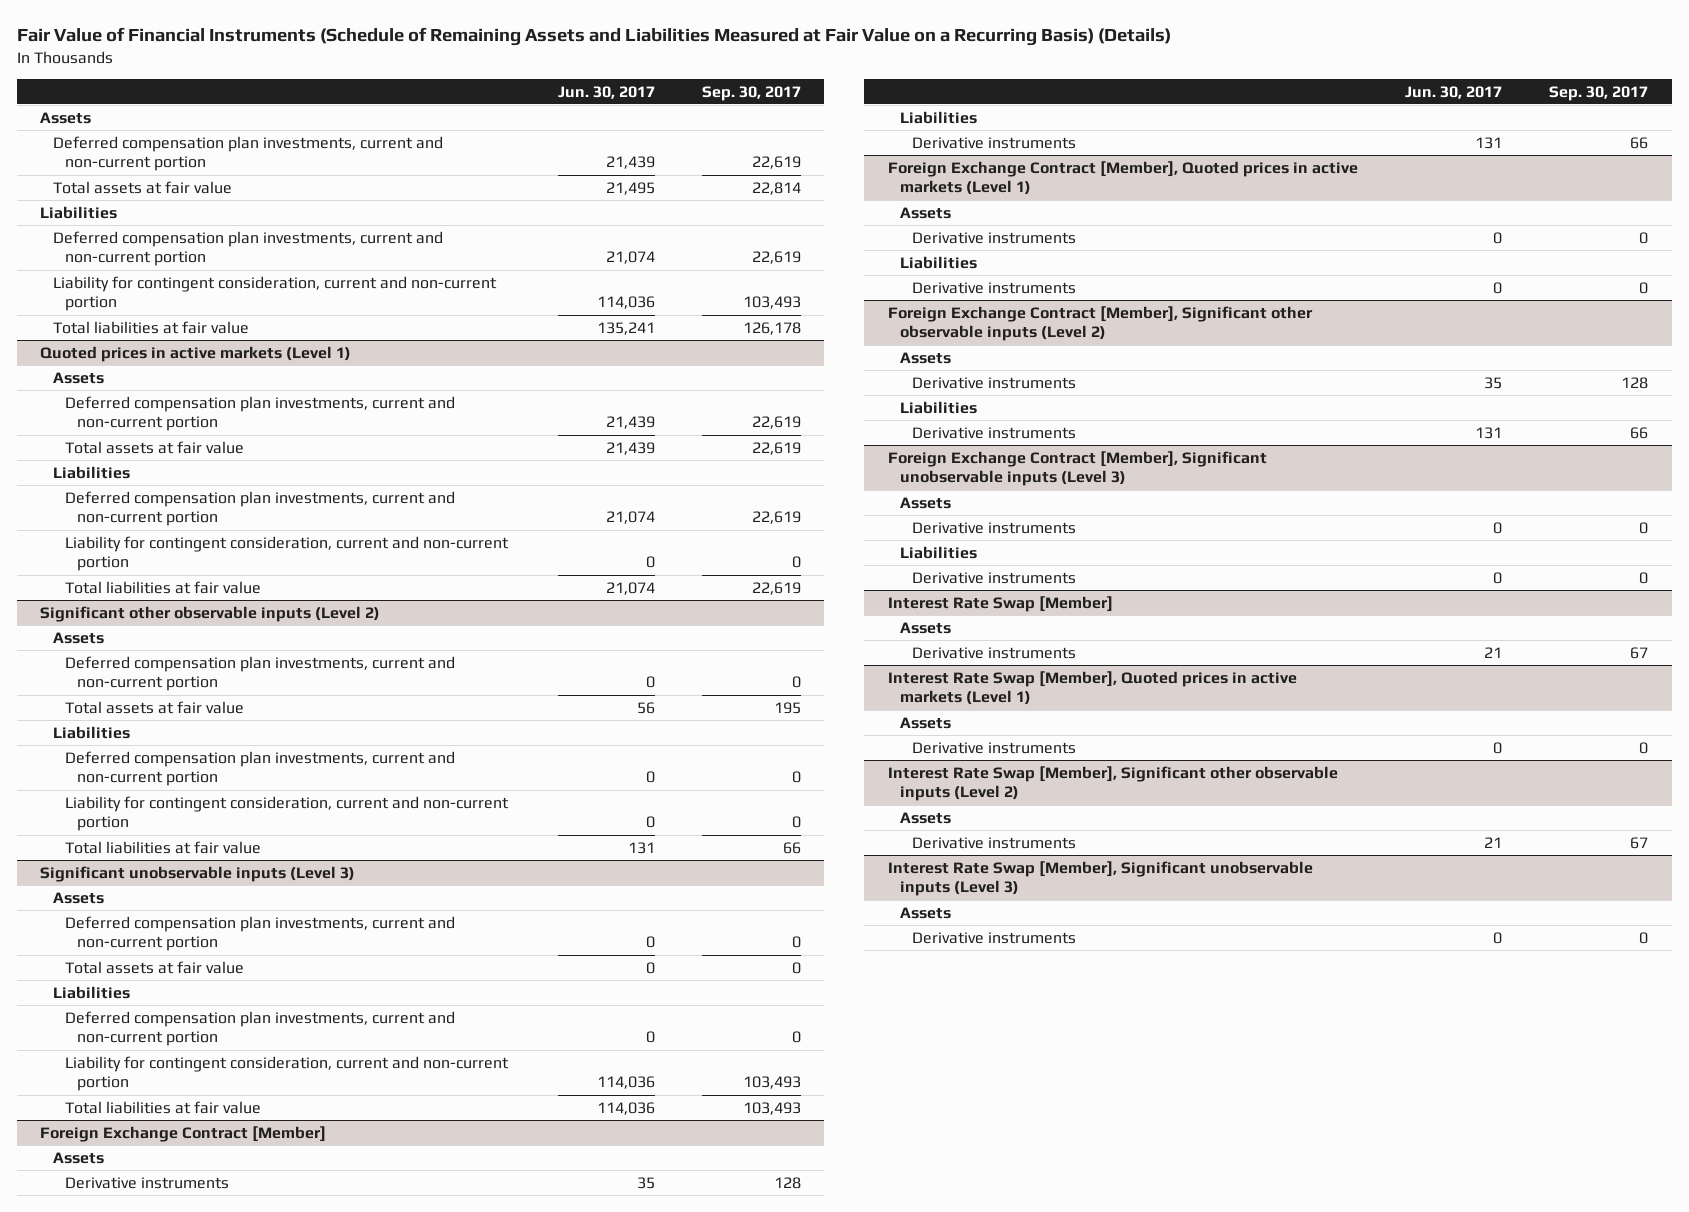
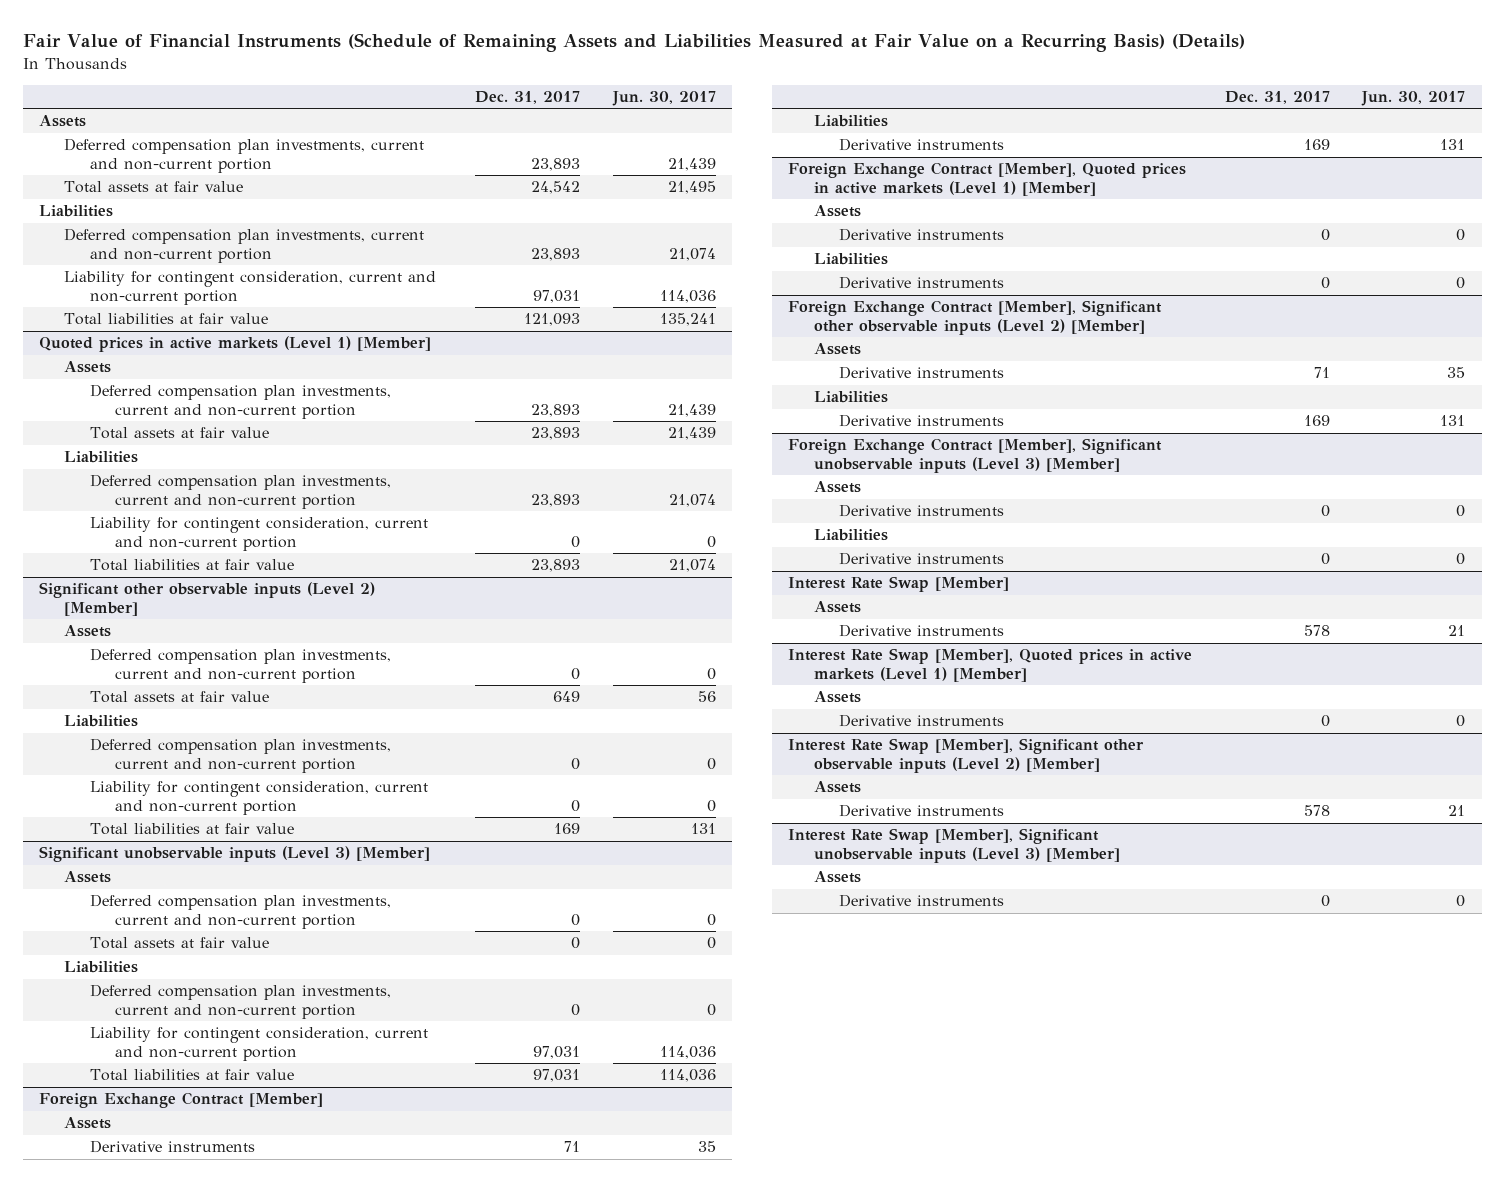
[701,85,801,101] Sep. 30, 2017 -> none
none -> [475,91,581,105] Dec. 31, 2017
[40,345,352,362] Quoted prices in active markets (Level 1) -> [38,336,431,353] Quoted prices in active markets (Level 1) [Member]
[40,605,381,622] Significant other observable inputs (Level 2) -> [38,582,375,616] Significant other observable inputs (Level 2) [Member]
[40,865,356,882] Significant unobservable inputs (Level 3) -> [38,846,430,863] Significant unobservable inputs (Level 3) [Member]
[887,160,1358,196] Foreign Exchange Contract [Member], Quoted prices in active markets (Level 1) -> [788,162,1187,196] Foreign Exchange Contract [Member], Quoted prices in active markets (Level 1) [Member]
[887,305,1313,342] Foreign Exchange Contract [Member], Significant other observable inputs (Level 2) -> [788,300,1163,335] Foreign Exchange Contract [Member], Significant other observable inputs (Level 2) [Member]
[887,450,1267,487] Foreign Exchange Contract [Member], Significant unobservable inputs (Level 3) -> [788,438,1163,473] Foreign Exchange Contract [Member], Significant unobservable inputs (Level 3) [Member]
[887,670,1297,706] Interest Rate Swap [Member], Quoted prices in active markets (Level 1) -> [788,648,1193,682] Interest Rate Swap [Member], Quoted prices in active markets (Level 1) [Member]
[887,765,1338,802] Interest Rate Swap [Member], Significant other observable inputs (Level 2) -> [788,738,1145,773] Interest Rate Swap [Member], Significant other observable inputs (Level 2) [Member]
[887,860,1313,897] Interest Rate Swap [Member], Significant unobservable inputs (Level 3) -> [788,828,1120,863] Interest Rate Swap [Member], Significant unobservable inputs (Level 3) [Member]

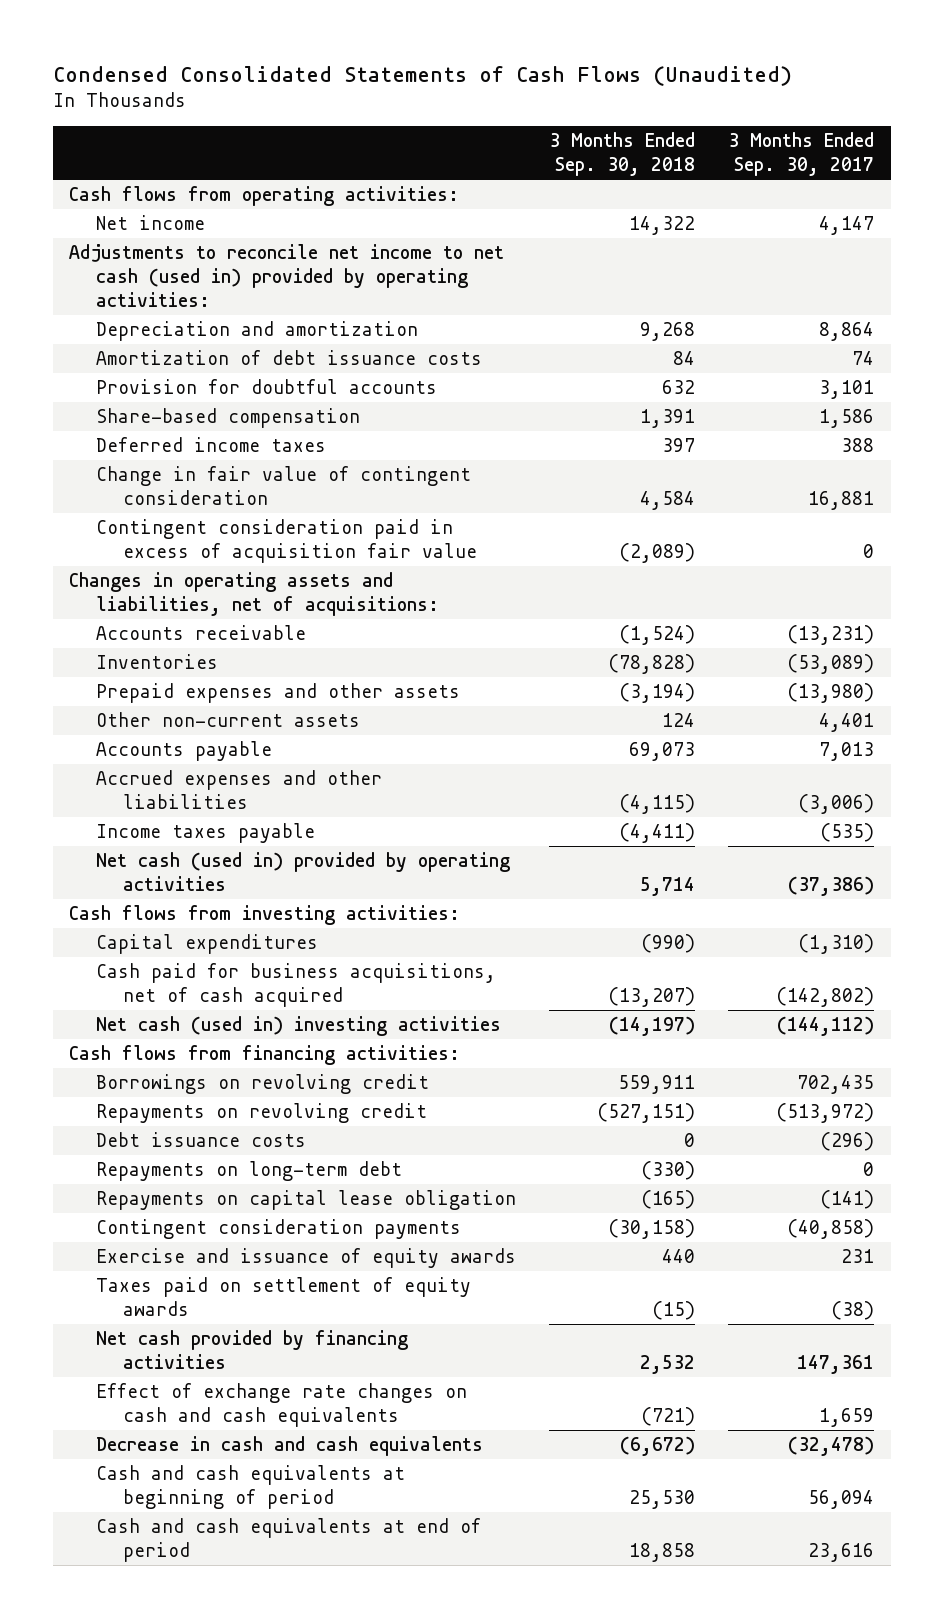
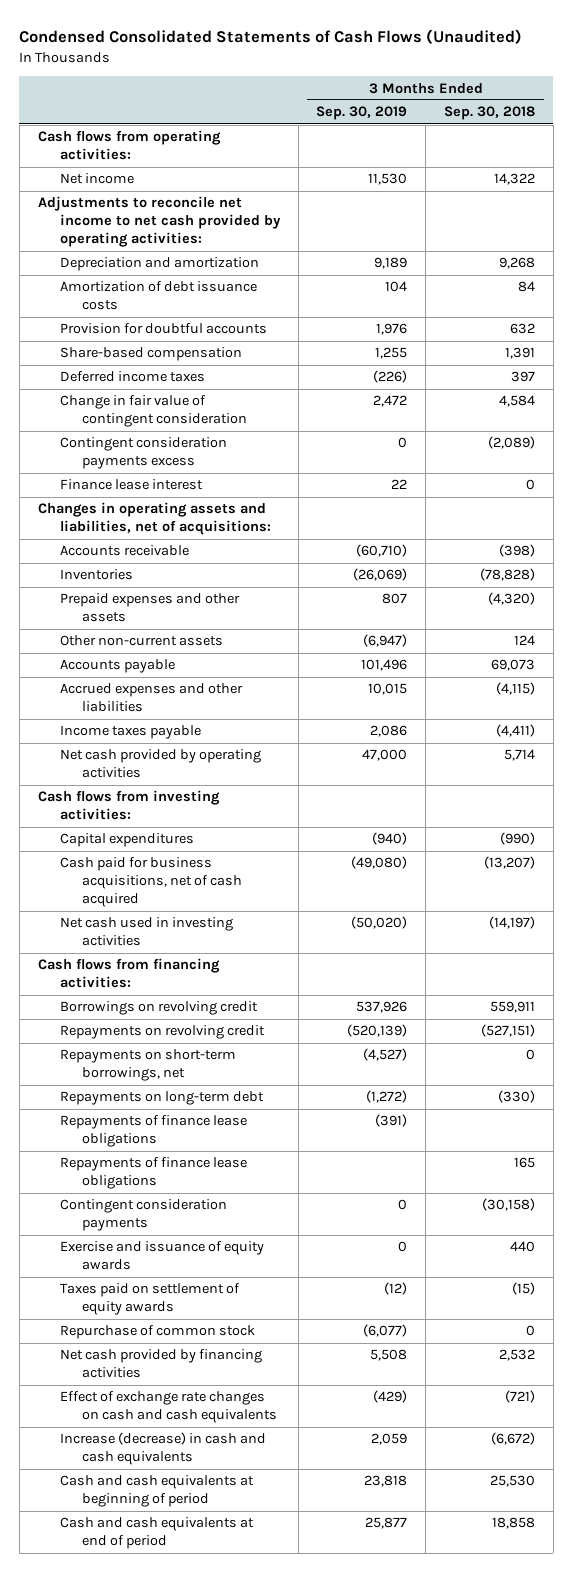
[728,132,875,177] 3 Months Ended Sep. 30, 2017 -> none
none -> [316,106,408,121] Sep. 30, 2019
[69,244,505,308] Adjustments to reconcile net income to net cash (used in) provided by operating activities: -> [37,196,281,248] Adjustments to reconcile net income to net cash provided by operating activities:
[96,519,478,564] Contingent consideration paid in excess of acquisition fair value -> [59,437,227,470] Contingent consideration payments excess
none -> [59,479,203,491] Finance lease interest
[619,625,696,646] (1,524) -> [499,544,536,558] (398)
[619,683,696,704] (3,194) -> [488,592,536,606] (4,320)
[96,852,511,892] Net cash (used in) provided by operating activities -> [59,749,261,779] Net cash provided by operating activities
[96,1016,502,1037] Net cash (used in) investing activities -> [59,917,233,947] Net cash used in investing activities
[96,1132,307,1148] Debt issuance costs -> none
none -> [59,1049,236,1082] Repayments on short-term borrowings, net
none -> [59,1115,247,1148] Repayments of finance lease obligations
[96,1190,517,1211] Repayments on capital lease obligation -> [59,1157,247,1190] Repayments of finance lease obligations
[641,1190,696,1210] (165) -> [514,1157,536,1169] 165
none -> [59,1325,255,1340] Repurchase of common stock
[96,1436,484,1457] Decrease in cash and cash equivalents -> [59,1432,266,1466] Increase (decrease) in cash and cash equivalents

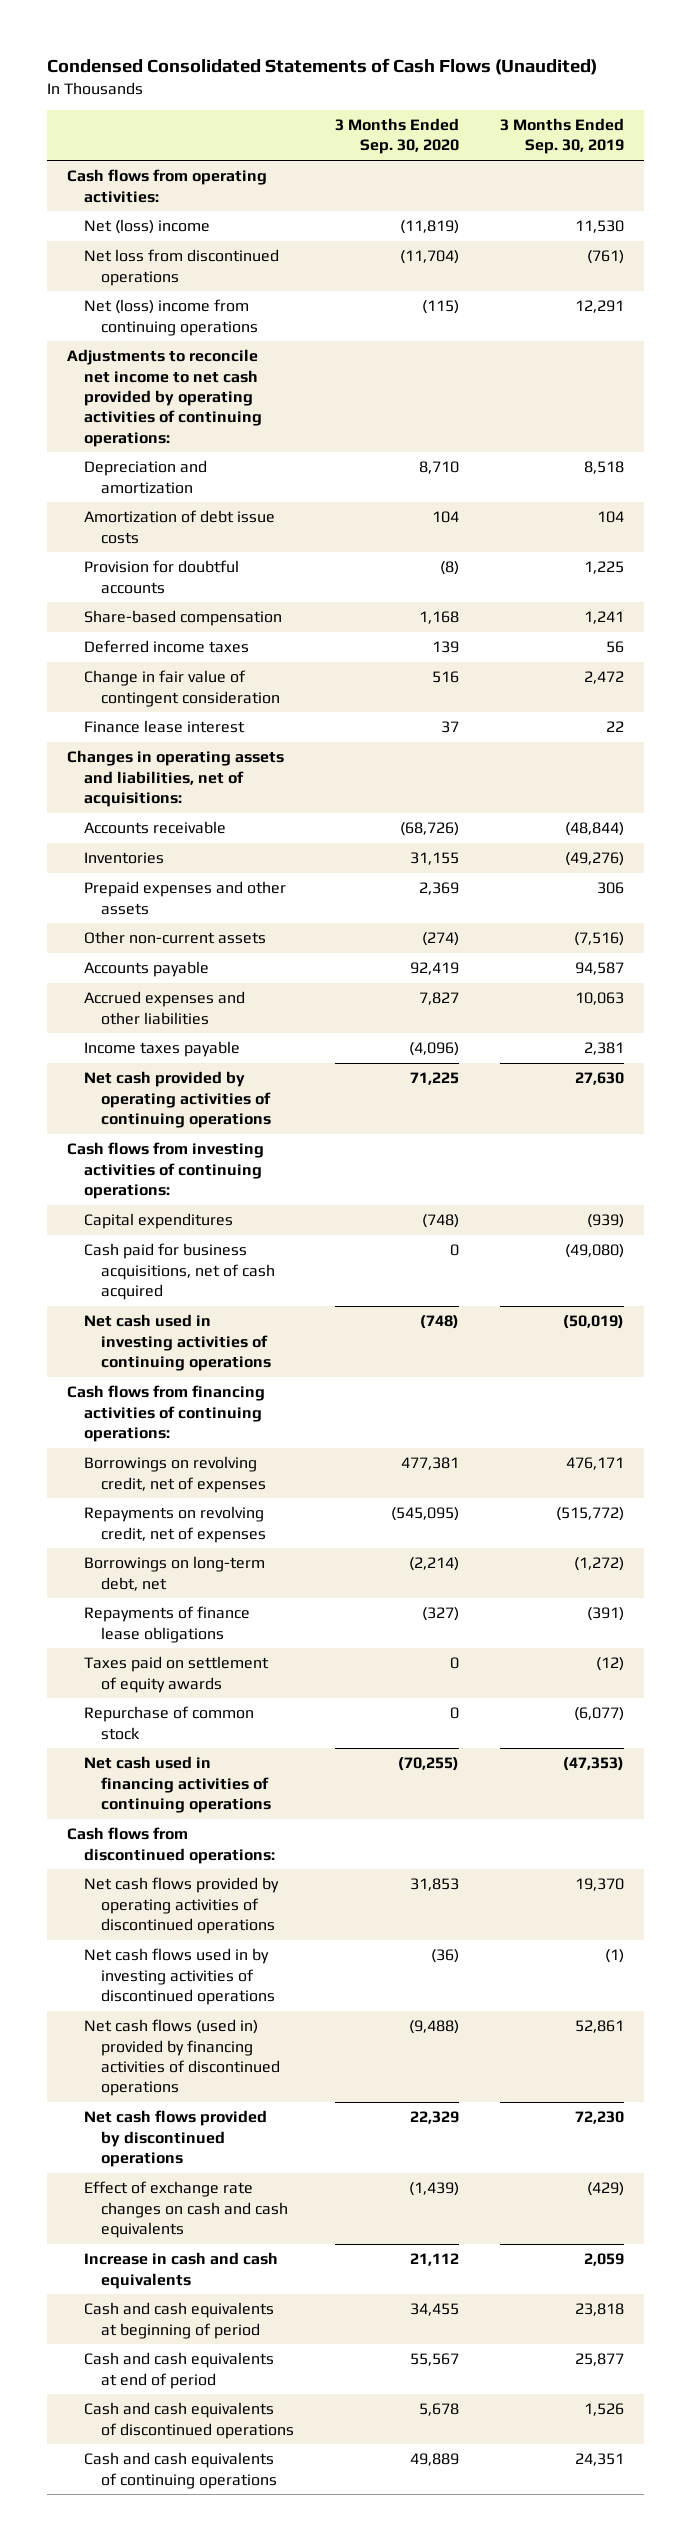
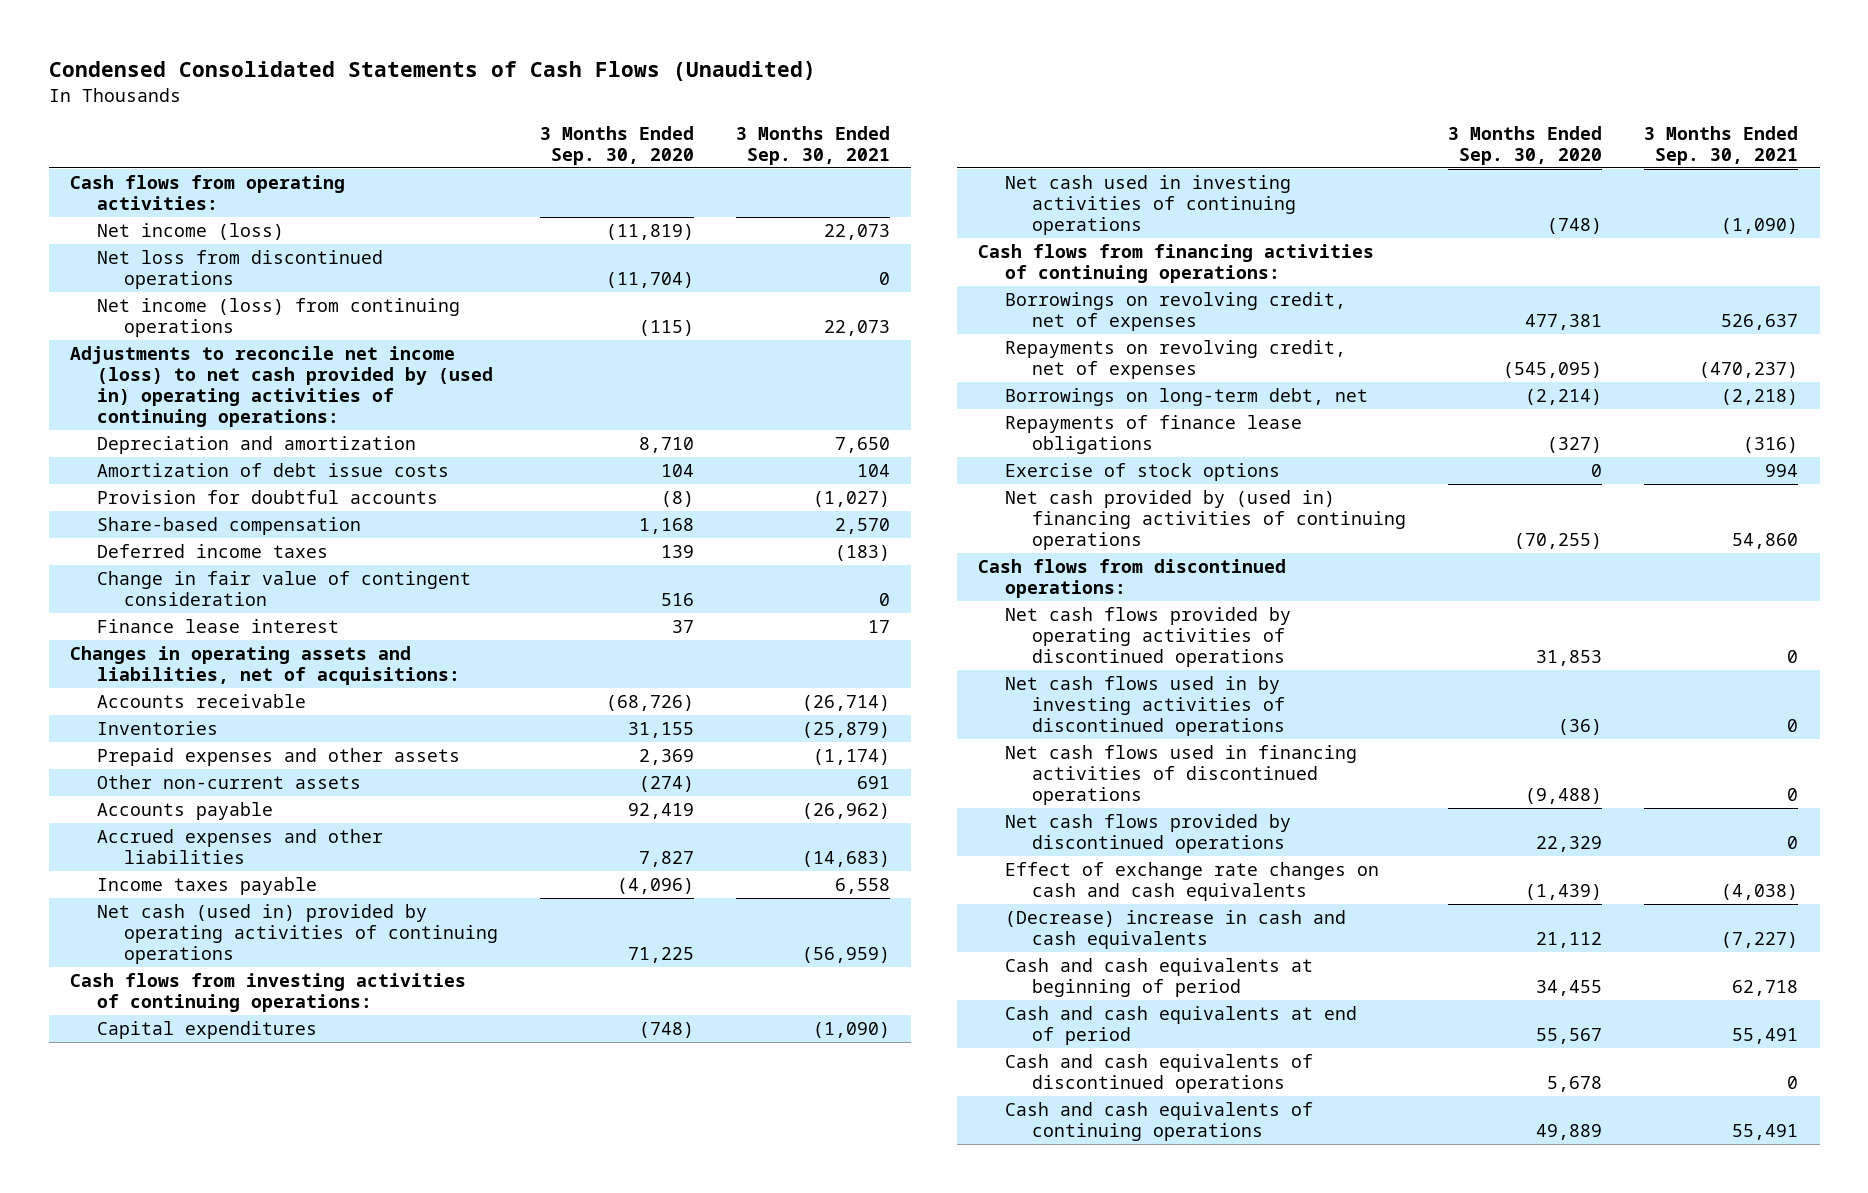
[499,117,624,155] 3 Months Ended Sep. 30, 2019 -> none
none -> [736,125,891,165] 3 Months Ended Sep. 30, 2021
[84,219,211,235] Net (loss) income -> [96,223,284,241] Net income (loss)
[84,299,259,336] Net (loss) income from continuing operations -> [96,298,460,337] Net income (loss) from continuing operations
[67,349,263,447] Adjustments to reconcile net income to net cash provided by operating activities of continuing operations: -> [69,346,493,427] Adjustments to reconcile net income (loss) to net cash provided by (used in) operating activities of continuing operations:
[84,1071,272,1128] Net cash provided by operating activities of continuing operations -> [96,904,498,964] Net cash (used in) provided by operating activities of continuing operations
[84,1243,276,1300] Cash paid for business acquisitions, net of cash acquired -> none
[84,1656,270,1693] Taxes paid on settlement of equity awards -> none
[84,1706,255,1740] Repurchase of common stock -> none
none -> [1004,463,1280,482] Exercise of stock options
[84,1756,272,1813] Net cash used in financing activities of continuing operations -> [1004,490,1406,550] Net cash provided by (used in) financing activities of continuing operations
[84,2019,281,2097] Net cash flows (used in) provided by financing activities of discontinued operations -> [1004,745,1357,805] Net cash flows used in financing activities of discontinued operations
[84,2252,279,2289] Increase in cash and cash equivalents -> [1004,910,1346,949] (Decrease) increase in cash and cash equivalents

